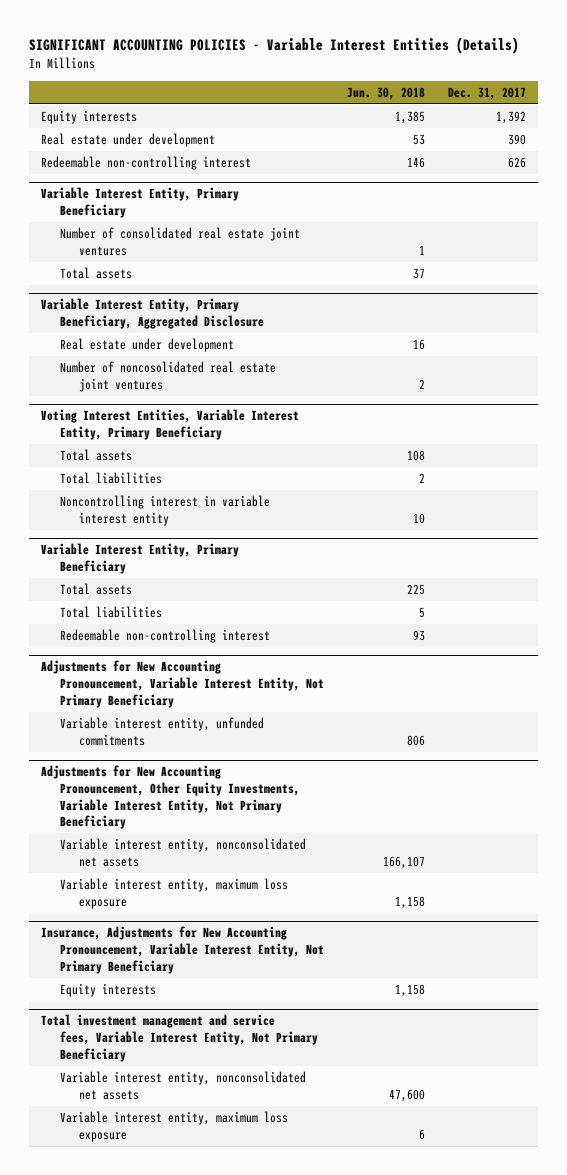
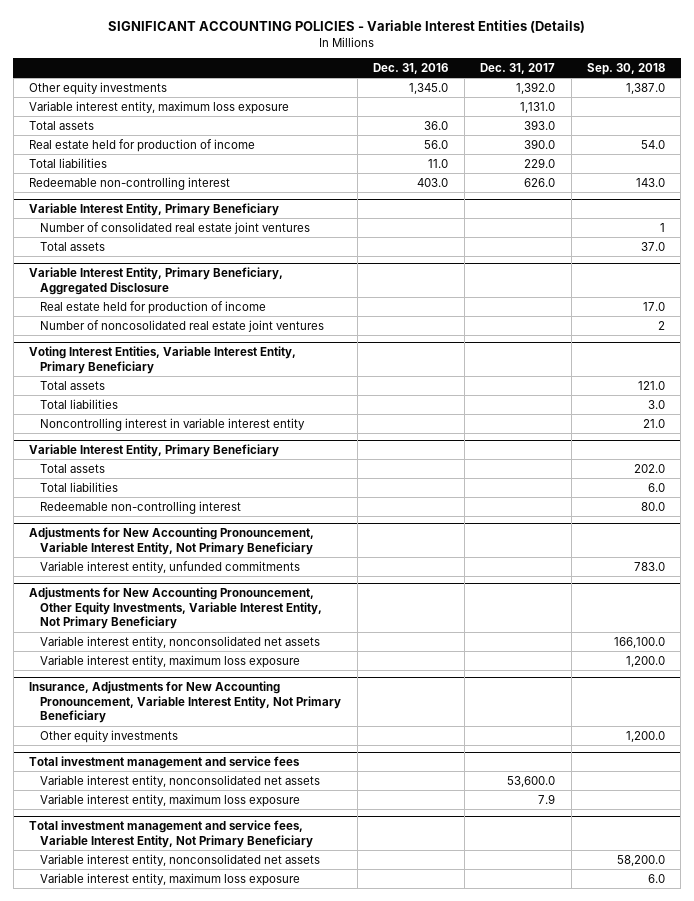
[346,86,425,100] Jun. 30, 2018 -> none
none -> [373,62,449,74] Dec. 31, 2016
none -> [587,62,666,75] Sep. 30, 2018
[40,110,137,125] Equity interests -> none
none -> [29,81,168,95] Other equity investments
none -> [29,100,290,114] Variable interest entity, maximum loss exposure
none -> [29,120,95,130] Total assets
[40,133,215,148] Real estate under development -> [29,138,256,152] Real estate held for production of income
[508,134,527,146] 390 -> [524,138,556,149] 390.0
none -> [29,157,108,168] Total liabilities
[508,157,527,169] 626 -> [524,177,556,187] 626.0
[59,338,234,353] Real estate under development -> [40,300,267,314] Real estate held for production of income
[59,983,156,998] Equity interests -> none
none -> [40,729,179,743] Other equity investments
none -> [29,756,301,770] Total investment management and service fees
none -> [40,774,321,787] Variable interest entity, nonconsolidated net assets
none -> [40,793,301,807] Variable interest entity, maximum loss exposure

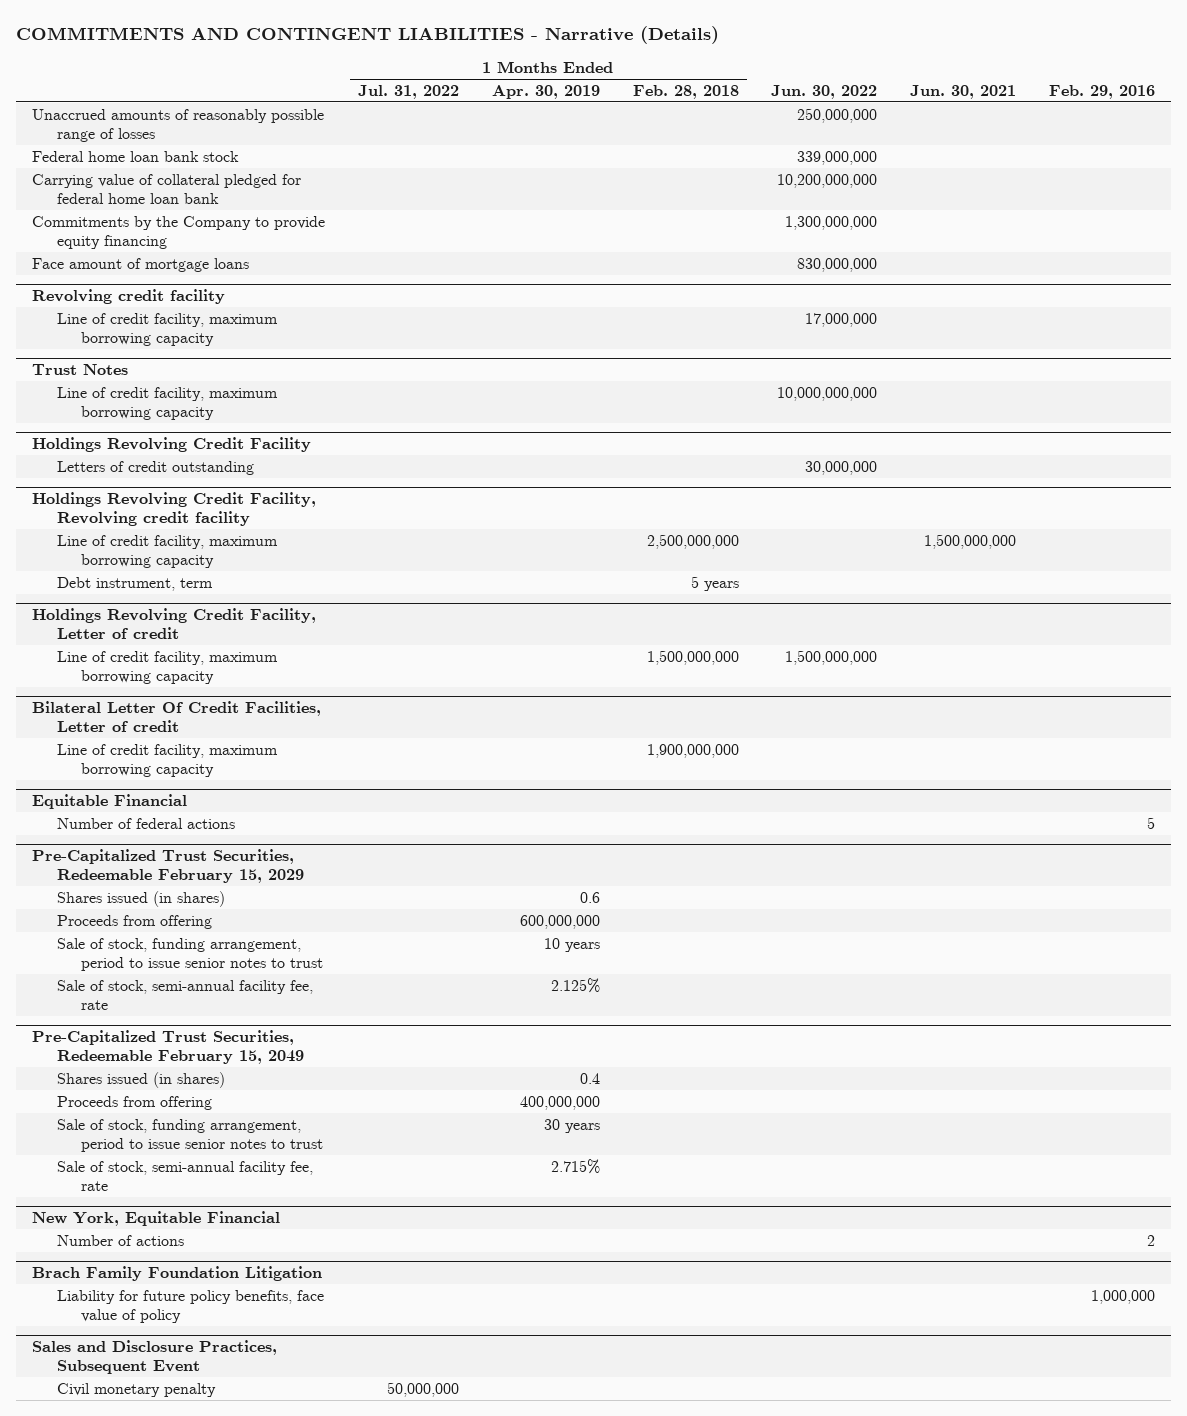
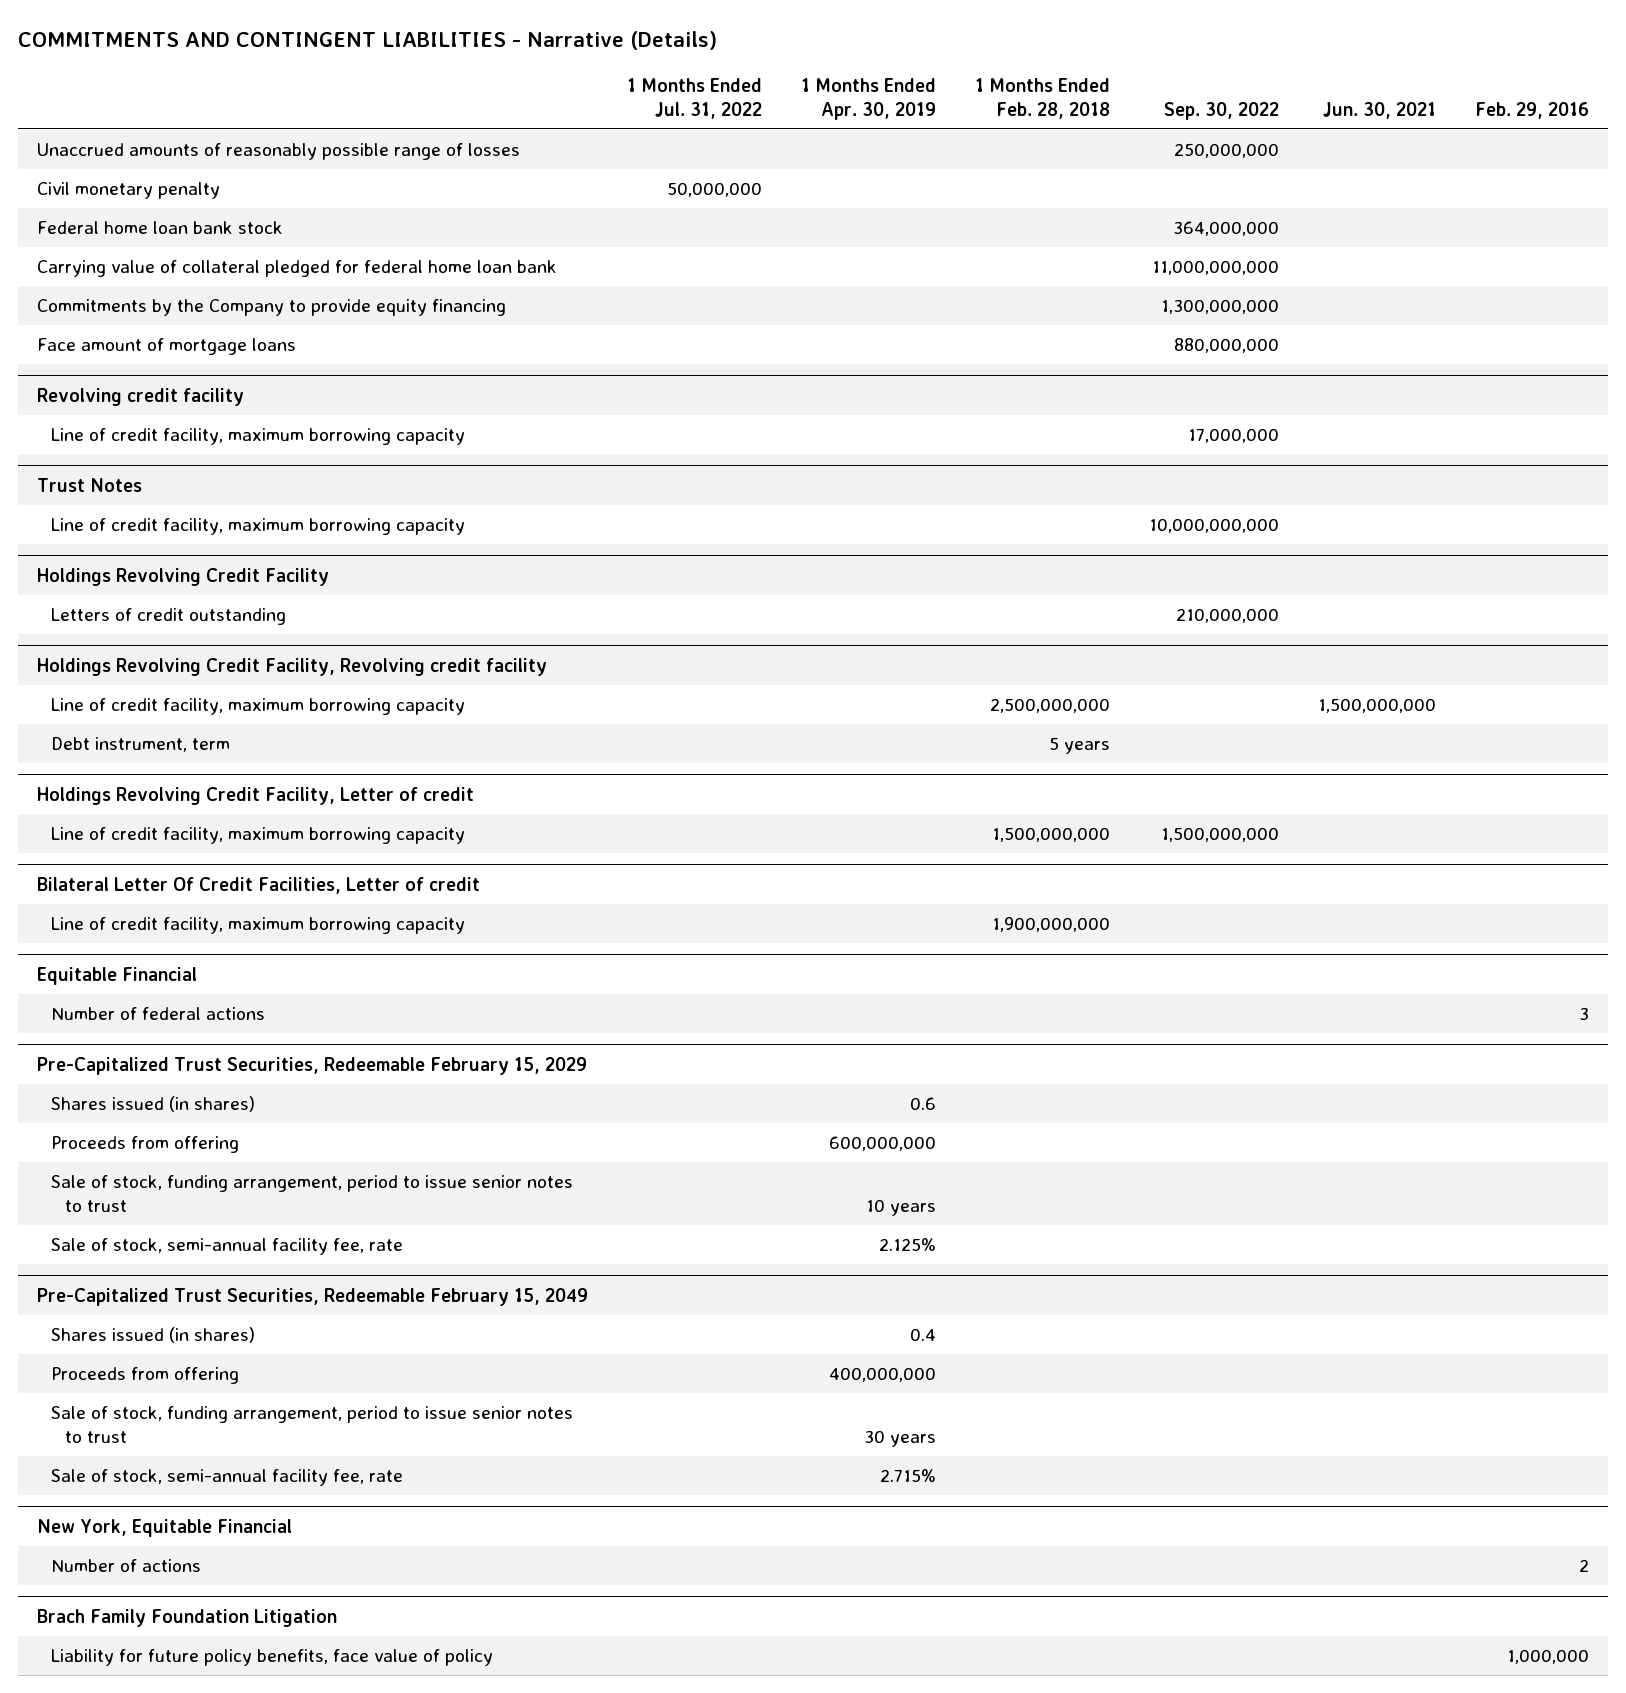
[771,84,878,99] Jun. 30, 2022 -> none
none -> [1163,101,1279,120] Sep. 30, 2022
none -> [37,181,221,199] Civil monetary penalty
[1146,816,1155,829] 5 -> [1578,1006,1589,1020] 3
[32,1340,278,1375] Sales and Disclosure Practices, Subsequent Event -> none
[56,1382,216,1397] Civil monetary penalty -> none

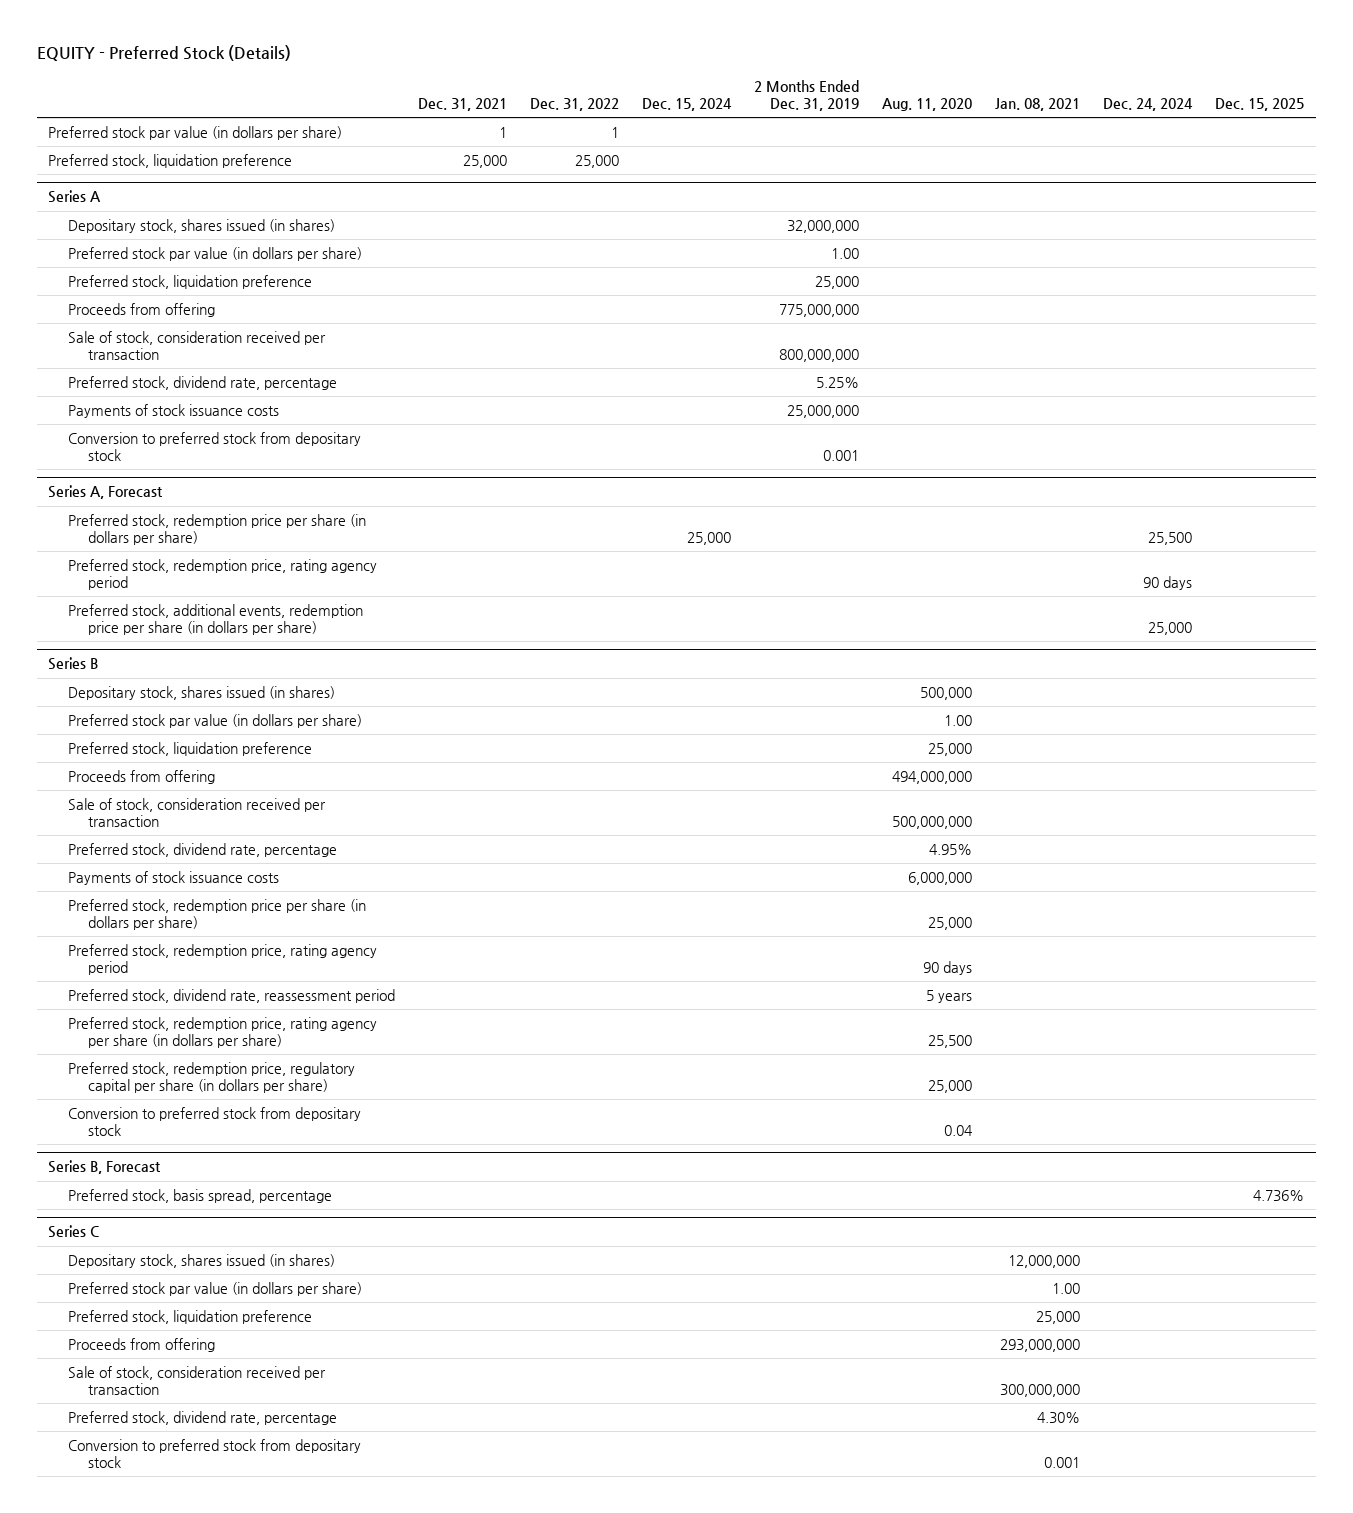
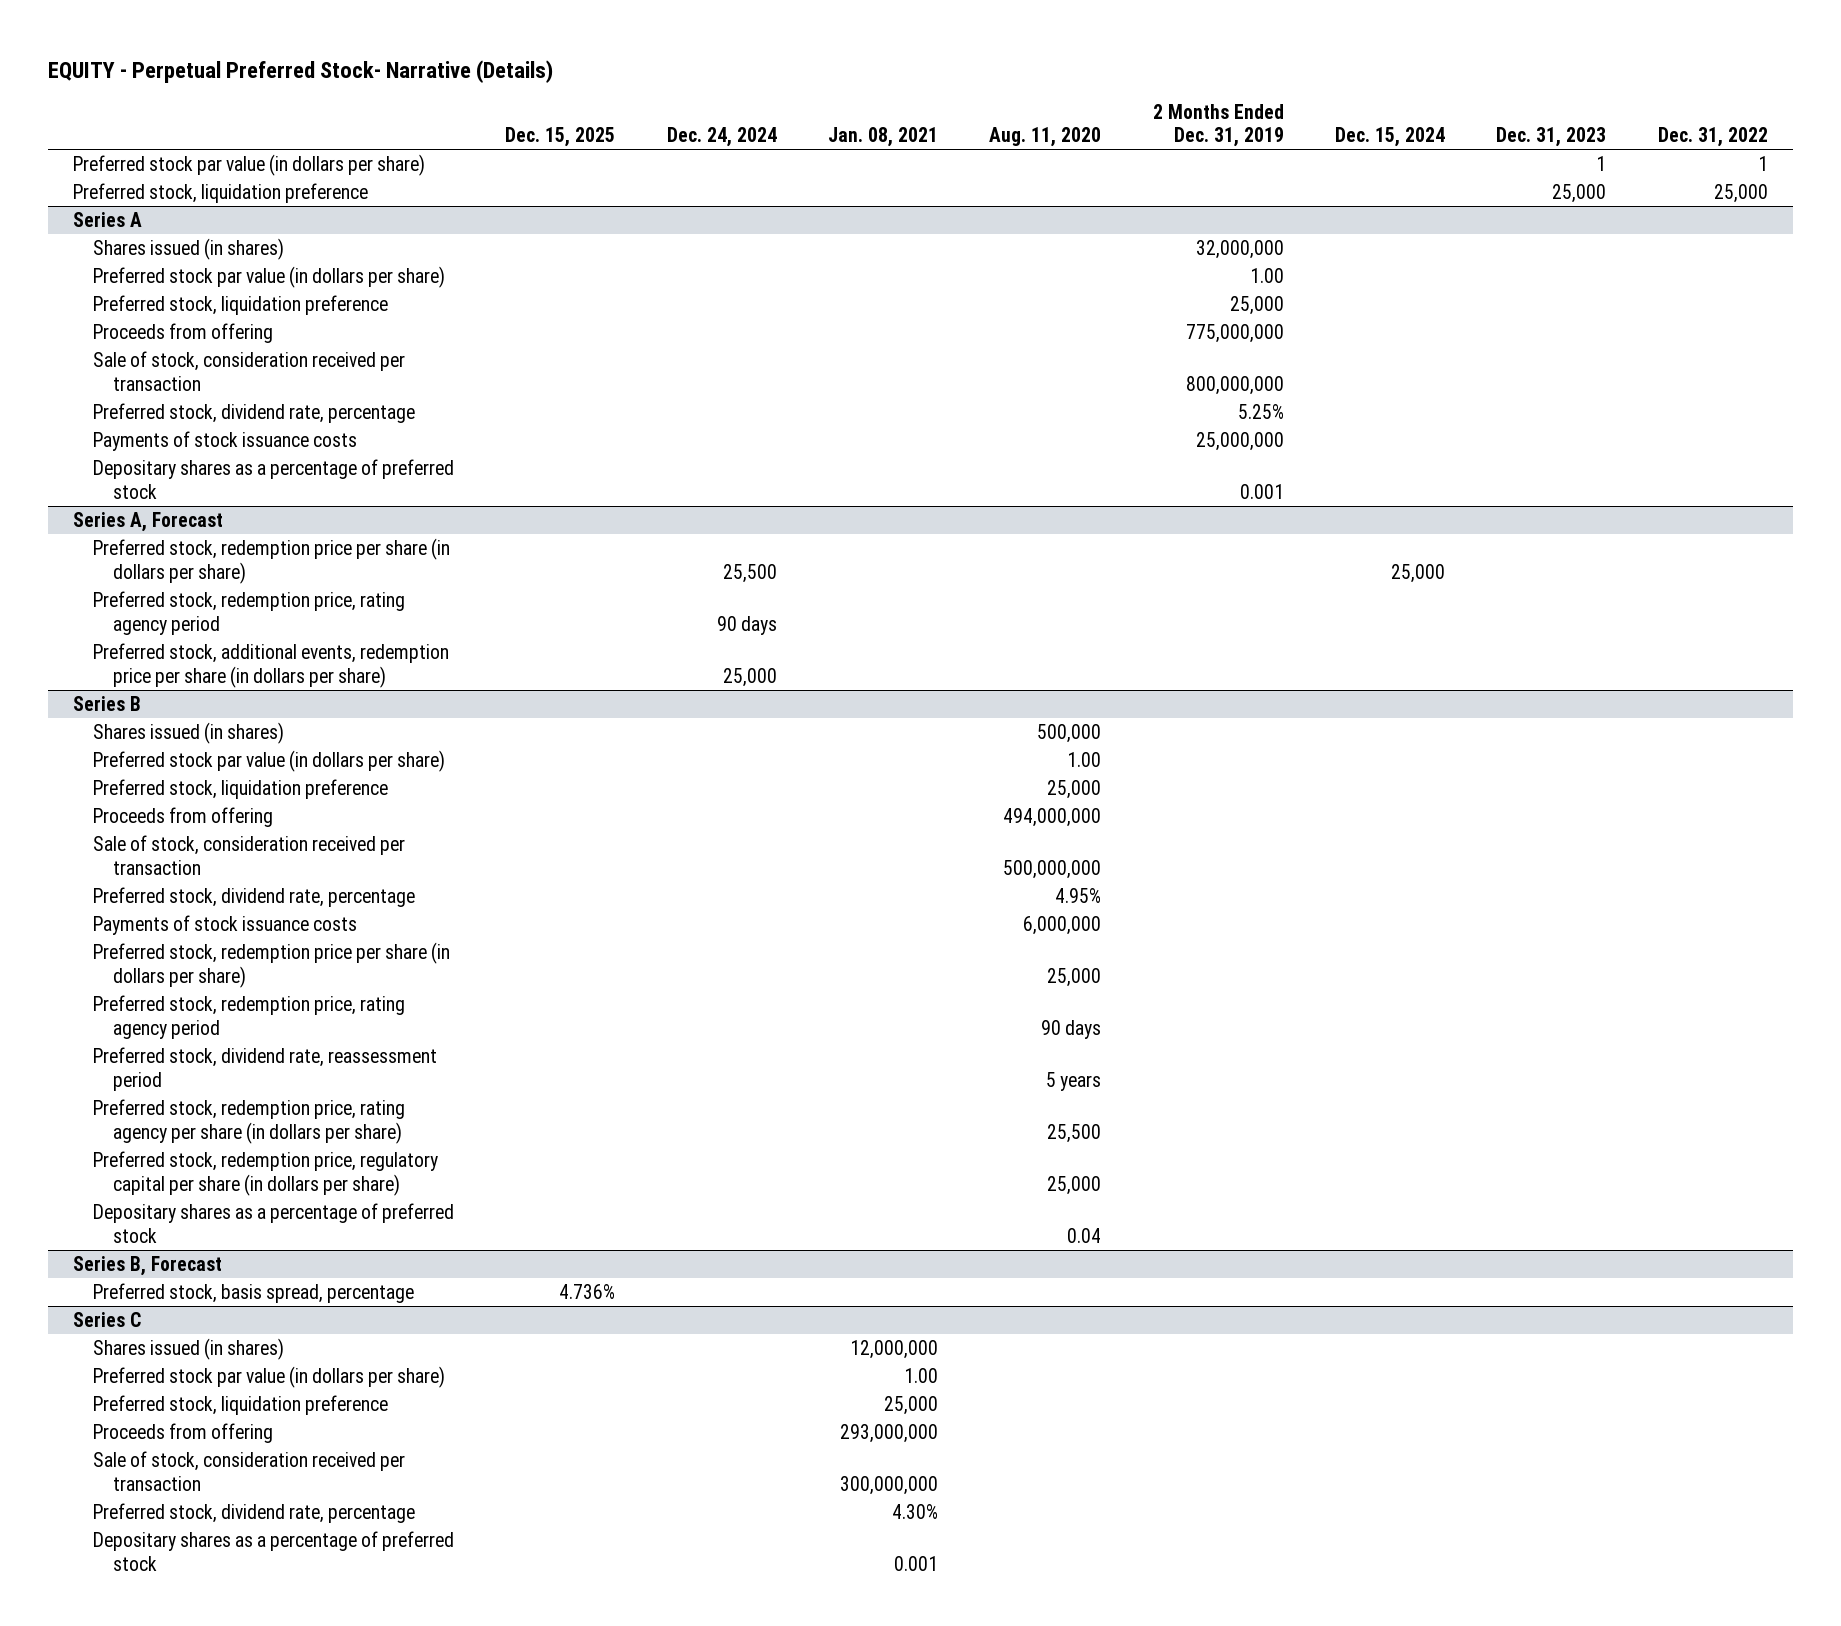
[36,45,291,62] EQUITY - Preferred Stock (Details) -> [47,59,553,83] EQUITY - Perpetual Preferred Stock- Narrative (Details)
[418,98,508,112] Dec. 31, 2021 -> none
none -> [1496,127,1607,148] Dec. 31, 2023
[68,218,336,233] Depositary stock, shares issued (in shares) -> [92,238,284,261] Shares issued (in shares)
[68,431,362,461] Conversion to preferred stock from depositary stock -> none
none -> [92,459,454,499] Depositary shares as a percentage of preferred stock
[68,685,336,700] Depositary stock, shares issued (in shares) -> [92,722,284,745] Shares issued (in shares)
[68,1106,362,1136] Conversion to preferred stock from depositary stock -> none
none -> [92,1203,454,1243] Depositary shares as a percentage of preferred stock
[68,1253,336,1268] Depositary stock, shares issued (in shares) -> [92,1338,284,1361] Shares issued (in shares)
[68,1438,362,1468] Conversion to preferred stock from depositary stock -> none
none -> [92,1531,454,1571] Depositary shares as a percentage of preferred stock

